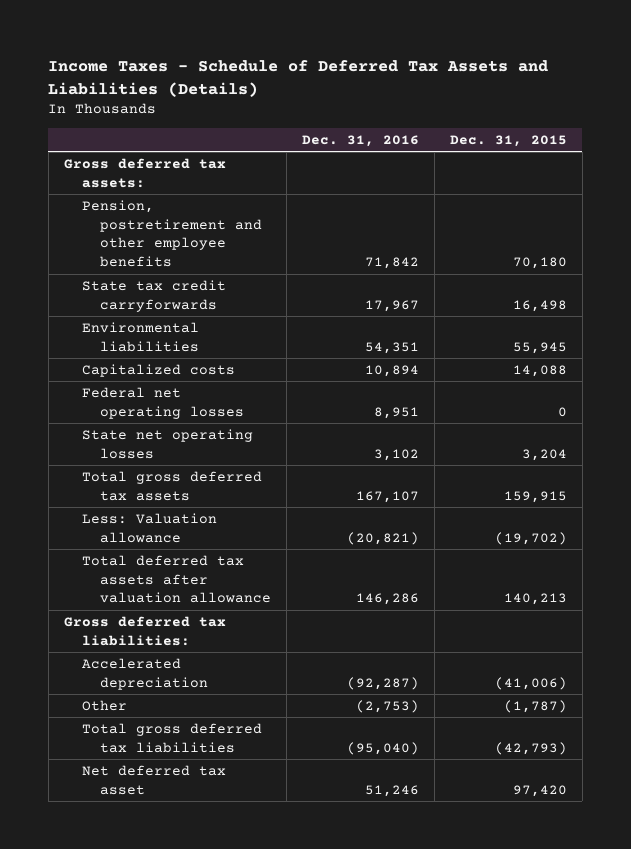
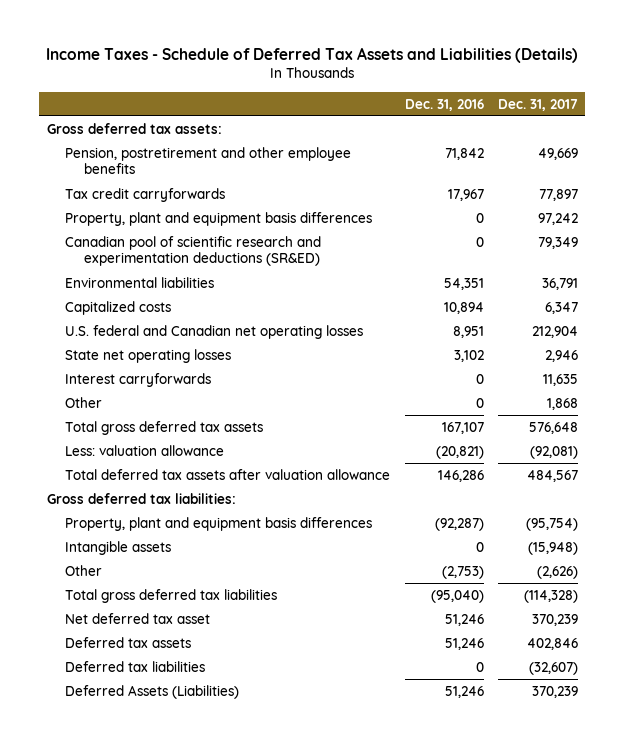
[449,134,567,147] Dec. 31, 2015 -> none
none -> [497,98,578,111] Dec. 31, 2017
[81,279,226,312] State tax credit carryforwards -> [65,187,226,202] Tax credit carryforwards
none -> [65,211,373,226] Property, plant and equipment basis differences
none -> [65,235,322,267] Canadian pool of scientific research and experimentation deductions (SR&ED)
[81,386,244,419] Federal net operating losses -> [65,324,364,339] U.S. federal and Canadian net operating losses
none -> [65,372,212,387] Interest carryforwards
none -> [65,396,103,408] Other
[81,512,217,543] Less: Valuation allowance -> [65,444,225,456] Less: valuation allowance
[81,657,208,690] Accelerated depreciation -> [65,516,373,531] Property, plant and equipment basis differences
none -> [65,540,172,555] Intangible assets
none -> [65,636,192,648] Deferred tax assets
none -> [65,660,206,672] Deferred tax liabilities
none -> [65,684,240,699] Deferred Assets (Liabilities)

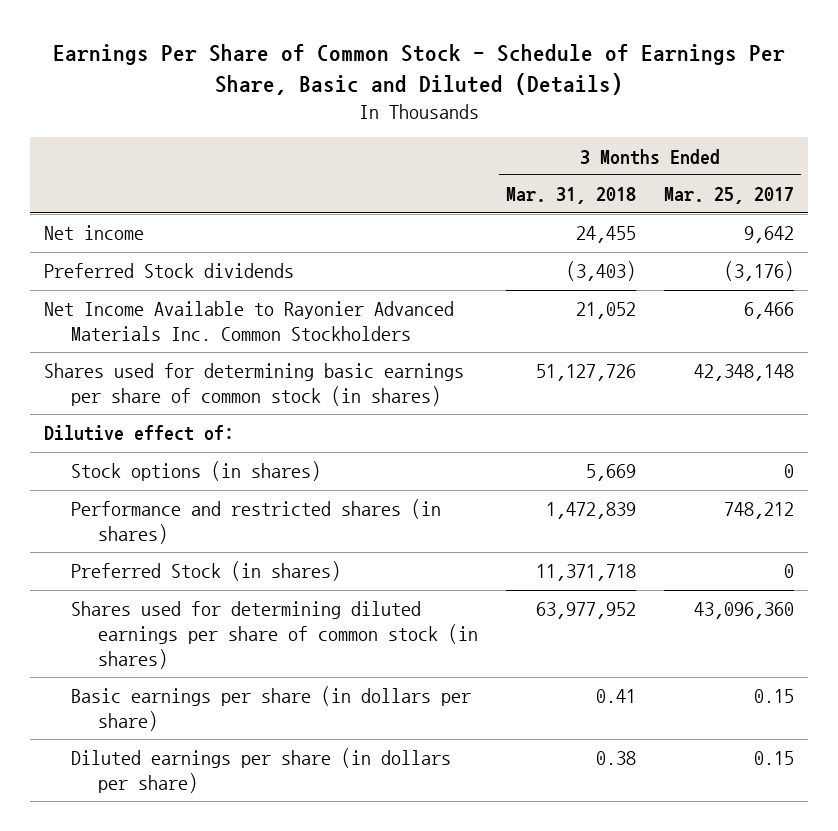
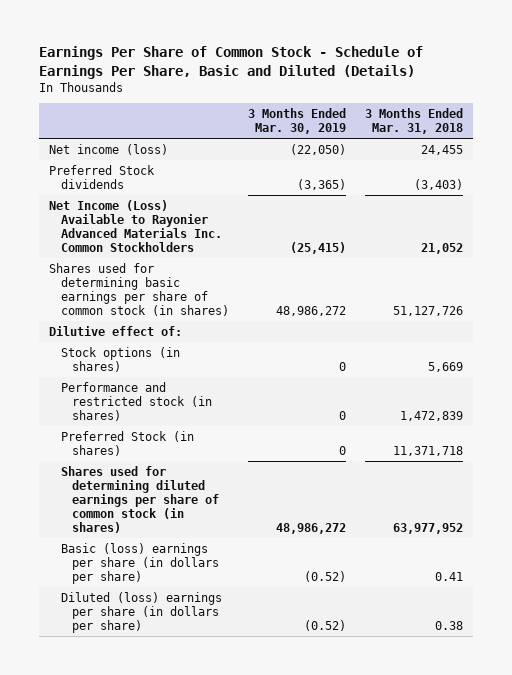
[663,187,794,205] Mar. 25, 2017 -> none
none -> [248,108,347,135] 3 Months Ended Mar. 30, 2019
[43,225,144,241] Net income -> [48,143,168,155] Net income (loss)
[43,301,454,341] Net Income Available to Rayonier Advanced Materials Inc. Common Stockholders -> [48,199,222,252] Net Income (Loss) Available to Rayonier Advanced Materials Inc. Common Stockholders
[70,499,441,544] Performance and restricted shares (in shares) -> [60,381,213,421] Performance and restricted stock (in shares)
[70,686,471,731] Basic earnings per share (in dollars per share) -> [60,542,220,584] Basic (loss) earnings per share (in dollars per share)
[70,748,451,793] Diluted earnings per share (in dollars per share) -> [60,591,222,633] Diluted (loss) earnings per share (in dollars per share)

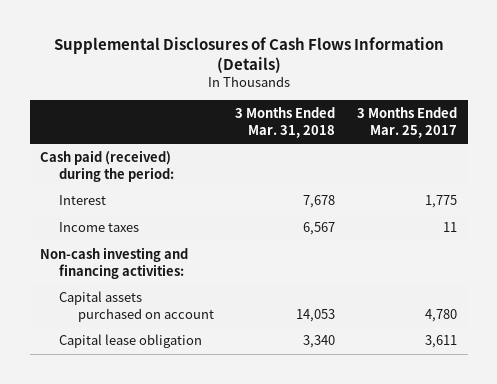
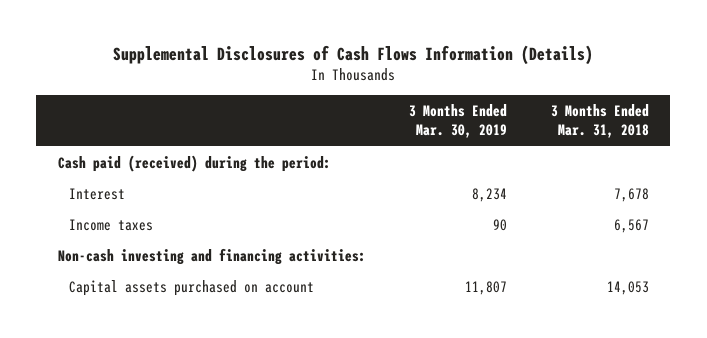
[356,107,457,138] 3 Months Ended Mar. 25, 2017 -> none
none -> [409,104,508,139] 3 Months Ended Mar. 30, 2019
[59,334,203,349] Capital lease obligation -> none

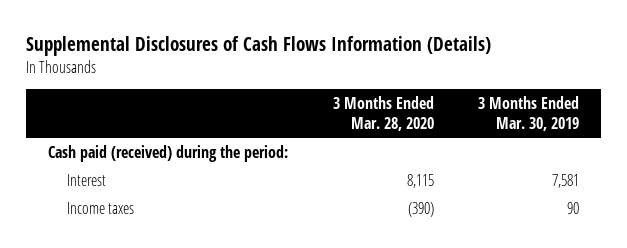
[550,104,649,139] 3 Months Ended Mar. 31, 2018 -> none
none -> [332,95,434,132] 3 Months Ended Mar. 28, 2020
[472,187,508,202] 8,234 -> [552,173,580,188] 7,581
[58,247,367,265] Non-cash investing and financing activities: -> none
[68,279,314,296] Capital assets purchased on account -> none

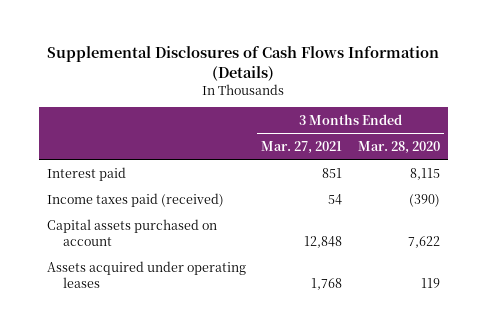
[478,95,580,132] 3 Months Ended Mar. 30, 2019 -> none
none -> [261,141,343,155] Mar. 27, 2021
[48,144,289,162] Cash paid (received) during the period: -> none
[67,173,107,186] Interest -> [46,166,126,181] Interest paid
[67,201,135,214] Income taxes -> [46,192,224,207] Income taxes paid (received)
none -> [46,218,217,246] Capital assets purchased on account
none -> [46,260,246,288] Assets acquired under operating leases

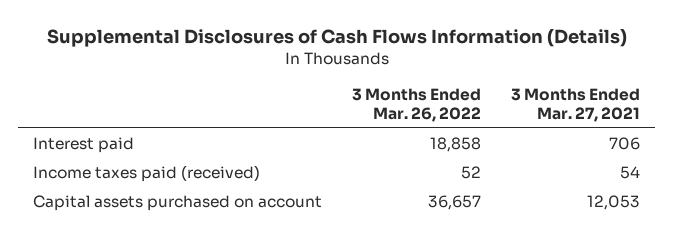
[358,141,441,155] Mar. 28, 2020 -> none
none -> [352,88,482,122] 3 Months Ended Mar. 26, 2022
[322,167,343,178] 851 -> [608,137,640,151] 706
[46,260,246,288] Assets acquired under operating leases -> none
[304,235,343,248] 12,848 -> [586,195,640,211] 12,053

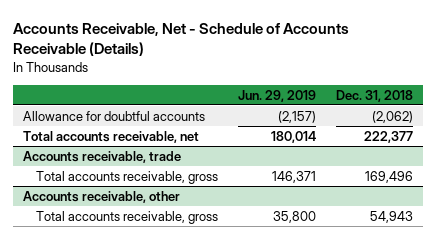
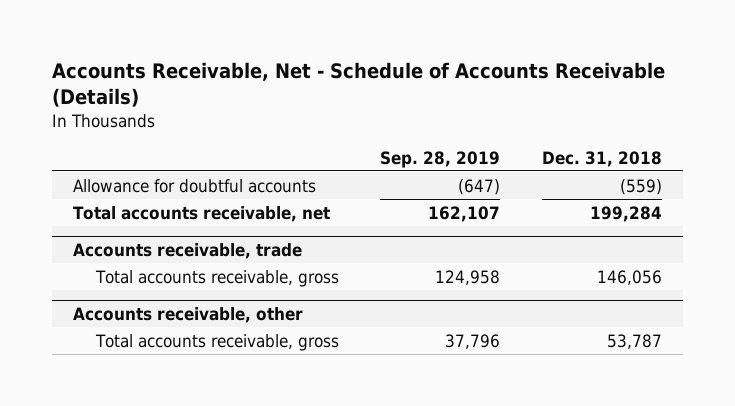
[238,89,317,102] Jun. 29, 2019 -> none
none -> [380,150,501,168] Sep. 28, 2019
[372,110,414,123] (2,062) -> [619,178,662,195] (559)
[364,130,414,143] 222,377 -> [589,205,662,222] 199,284
[365,170,414,183] 169,496 -> [596,269,662,285] 146,056
[370,210,414,223] 54,943 -> [606,333,662,349] 53,787

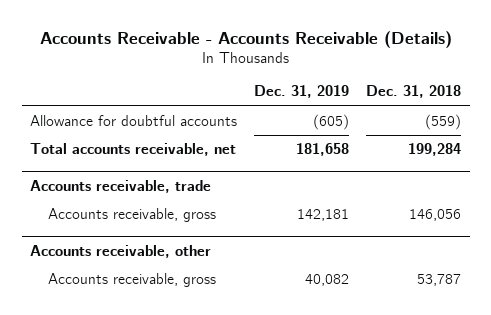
[52,62,666,108] Accounts Receivable, Net - Schedule of Accounts Receivable (Details) -> [39,30,452,48] Accounts Receivable - Accounts Receivable (Details)
[380,150,501,168] Sep. 28, 2019 -> none
none -> [254,85,350,99] Dec. 31, 2019
[94,269,339,287] Total accounts receivable, gross -> [47,208,216,223] Accounts receivable, gross
[94,333,339,351] Total accounts receivable, gross -> [47,273,216,288] Accounts receivable, gross

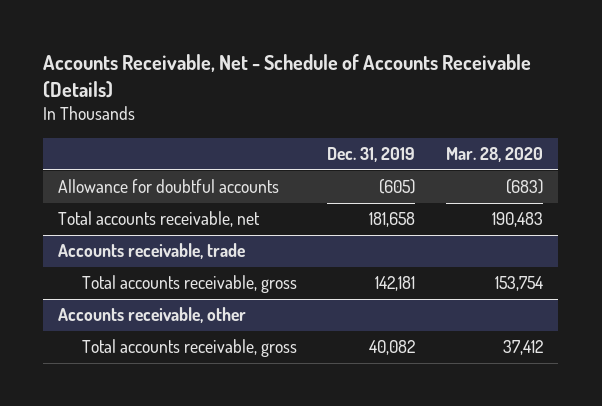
[39,30,452,48] Accounts Receivable - Accounts Receivable (Details) -> [43,54,532,98] Accounts Receivable, Net - Schedule of Accounts Receivable (Details)
[366,85,462,99] Dec. 31, 2018 -> none
none -> [446,147,544,163] Mar. 28, 2020
[47,208,216,223] Accounts receivable, gross -> [81,275,297,294] Total accounts receivable, gross
[47,273,216,288] Accounts receivable, gross -> [81,339,297,358] Total accounts receivable, gross

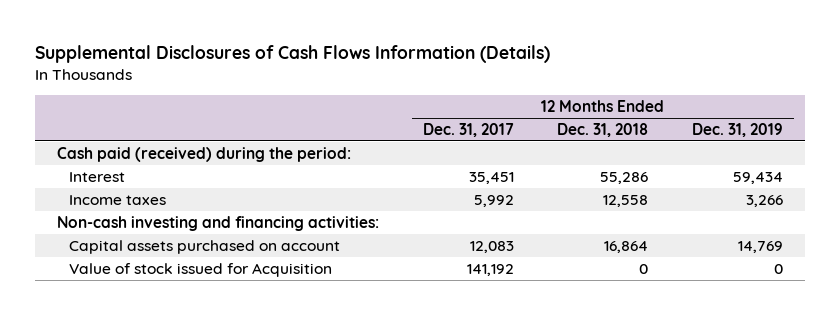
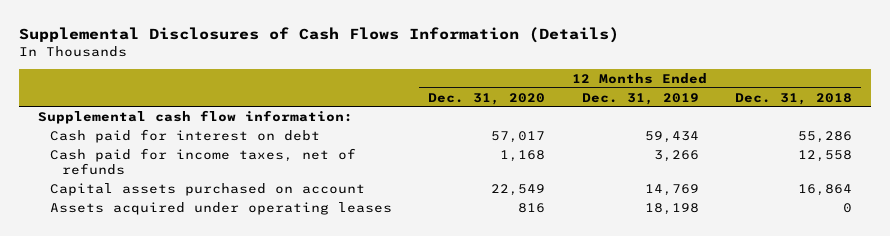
[422,122,514,137] Dec. 31, 2017 -> none
none -> [428,92,546,105] Dec. 31, 2020
[57,215,380,231] Non-cash investing and financing activities: -> none
[57,146,352,162] Cash paid (received) during the period: -> [37,109,353,124] Supplemental cash flow information:
[68,171,125,182] Interest -> [49,128,320,143] Cash paid for interest on debt
[68,194,166,205] Income taxes -> [49,147,356,175] Cash paid for income taxes, net of refunds
[68,262,332,277] Value of stock issued for Acquisition -> none
none -> [49,201,392,215] Assets acquired under operating leases

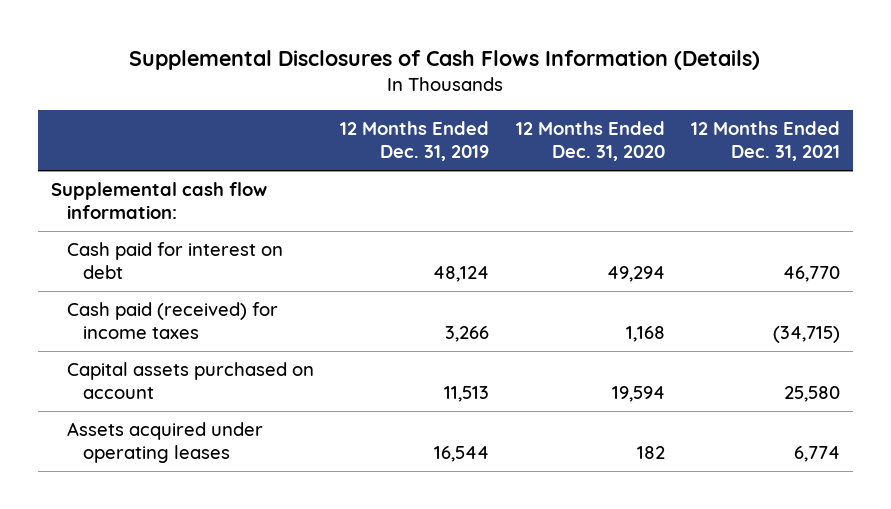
[735,92,853,105] Dec. 31, 2018 -> none
none -> [691,121,841,161] 12 Months Ended Dec. 31, 2021
[491,130,546,143] 57,017 -> [606,266,665,283] 49,294
[644,130,699,143] 59,434 -> [433,266,490,283] 48,124
[49,147,356,175] Cash paid for income taxes, net of refunds -> [67,302,279,340] Cash paid (received) for income taxes
[491,183,546,196] 22,549 -> [611,386,665,403] 19,594
[644,183,699,196] 14,769 -> [444,386,490,403] 11,513
[518,202,546,213] 816 -> [636,446,665,460] 182
[644,202,699,215] 18,198 -> [434,446,490,463] 16,544

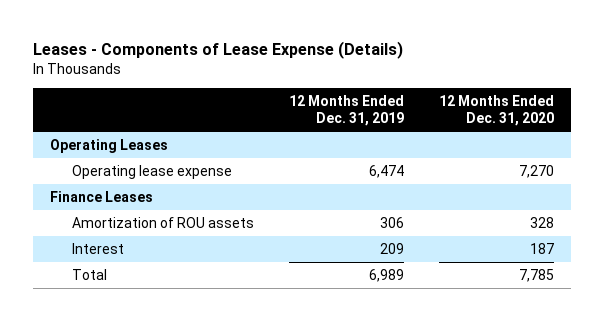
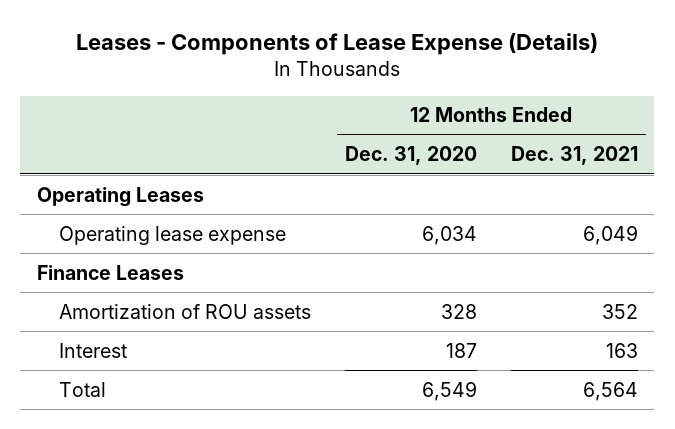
[288,94,404,127] 12 Months Ended Dec. 31, 2019 -> none
none -> [510,146,638,166] Dec. 31, 2021
[518,165,554,179] 7,270 -> [421,225,477,245] 6,034
[518,269,554,283] 7,785 -> [421,380,477,401] 6,549

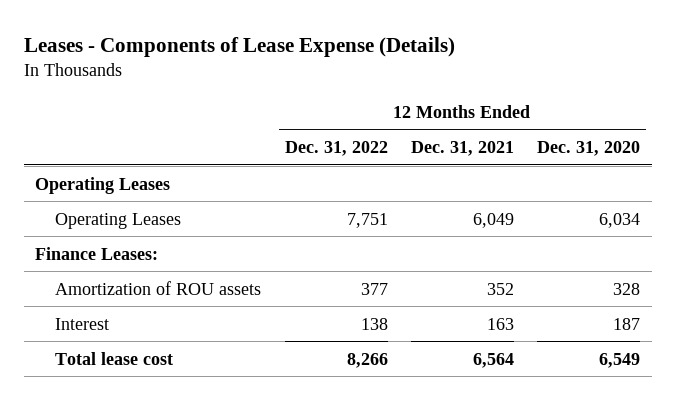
none -> [284,141,388,157] Dec. 31, 2022
[59,225,287,245] Operating lease expense -> [55,212,182,229] Operating Leases
[37,264,185,280] Finance Leases -> [35,246,159,260] Finance Leases:
[59,381,107,397] Total -> [55,351,174,365] Total lease cost

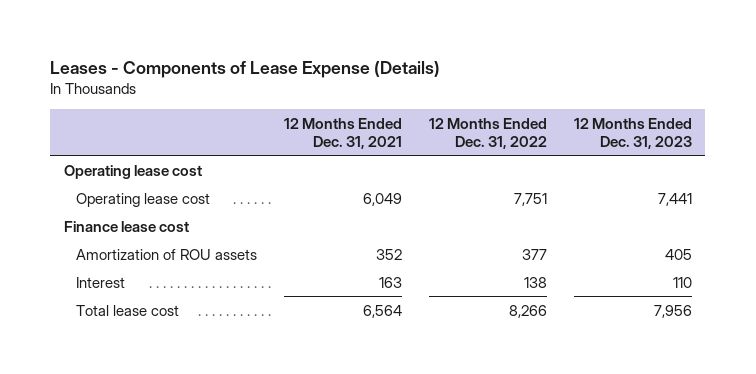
[537,141,641,157] Dec. 31, 2020 -> none
none -> [573,117,692,149] 12 Months Ended Dec. 31, 2023
[35,176,171,194] Operating Leases -> [63,164,202,179] Operating lease cost
[55,212,182,229] Operating Leases -> [76,192,211,207] Operating lease cost
[35,246,159,260] Finance Leases: -> [63,220,189,232] Finance lease cost

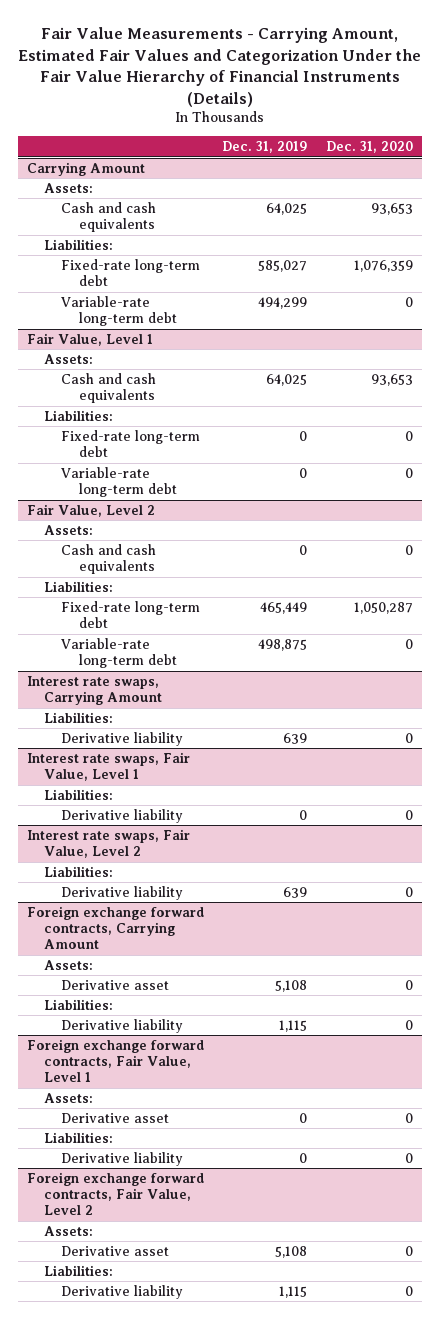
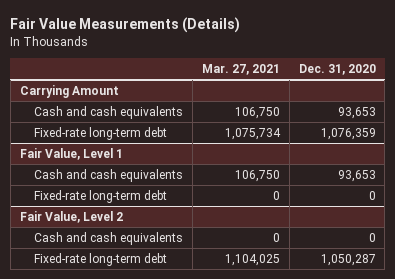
[17,27,421,107] Fair Value Measurements - Carrying Amount, Estimated Fair Values and Categorization Under the Fair Value Hierarchy of Financial Instruments (Details) -> [10,17,241,34] Fair Value Measurements (Details)
[222,141,308,154] Dec. 31, 2019 -> none
none -> [201,63,280,75] Mar. 27, 2021
[44,182,94,193] Assets: -> none
[44,238,114,250] Liabilities: -> none
[61,295,177,327] Variable-rate long-term debt -> none
[44,353,94,364] Assets: -> none
[44,409,114,421] Liabilities: -> none
[61,466,177,498] Variable-rate long-term debt -> none
[44,524,94,535] Assets: -> none
[44,580,114,592] Liabilities: -> none
[61,637,177,669] Variable-rate long-term debt -> none
[26,675,163,706] Interest rate swaps, Carrying Amount -> none
[44,711,114,723] Liabilities: -> none
[61,731,184,746] Derivative liability -> none
[26,751,190,782] Interest rate swaps, Fair Value, Level 1 -> none
[44,788,114,800] Liabilities: -> none
[61,808,184,823] Derivative liability -> none
[26,828,190,859] Interest rate swaps, Fair Value, Level 2 -> none
[44,865,114,877] Liabilities: -> none
[61,885,184,900] Derivative liability -> none
[26,905,204,950] Foreign exchange forward contracts, Carrying Amount -> none
[44,959,94,970] Assets: -> none
[61,979,170,990] Derivative asset -> none
[44,998,114,1010] Liabilities: -> none
[61,1018,184,1033] Derivative liability -> none
[26,1038,204,1083] Foreign exchange forward contracts, Fair Value, Level 1 -> none
[44,1092,94,1103] Assets: -> none
[61,1112,170,1123] Derivative asset -> none
[44,1131,114,1143] Liabilities: -> none
[61,1151,184,1166] Derivative liability -> none
[26,1171,204,1216] Foreign exchange forward contracts, Fair Value, Level 2 -> none
[44,1225,94,1236] Assets: -> none
[61,1245,170,1256] Derivative asset -> none
[44,1264,114,1276] Liabilities: -> none
[61,1284,184,1299] Derivative liability -> none

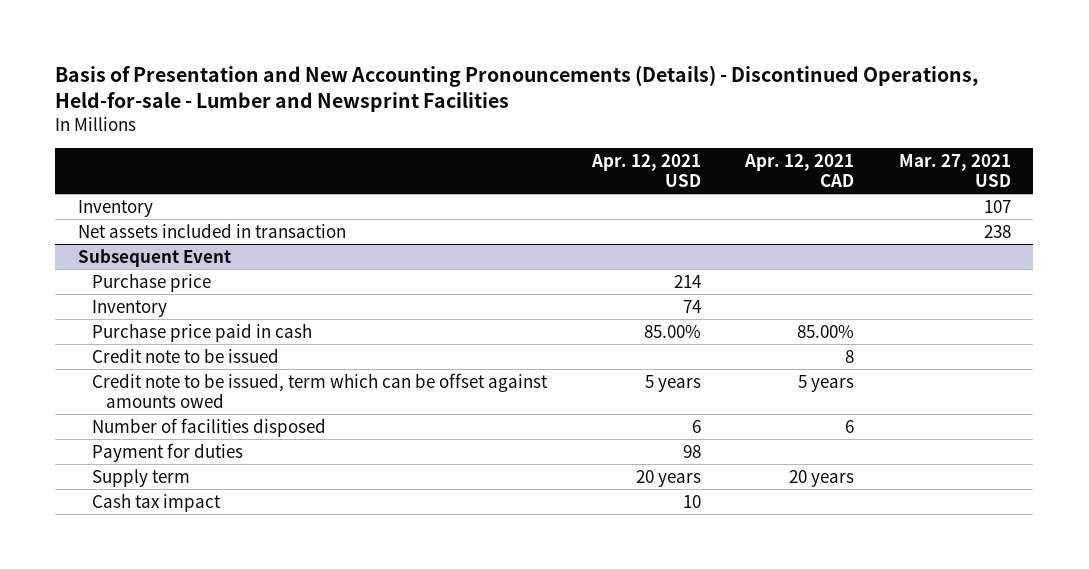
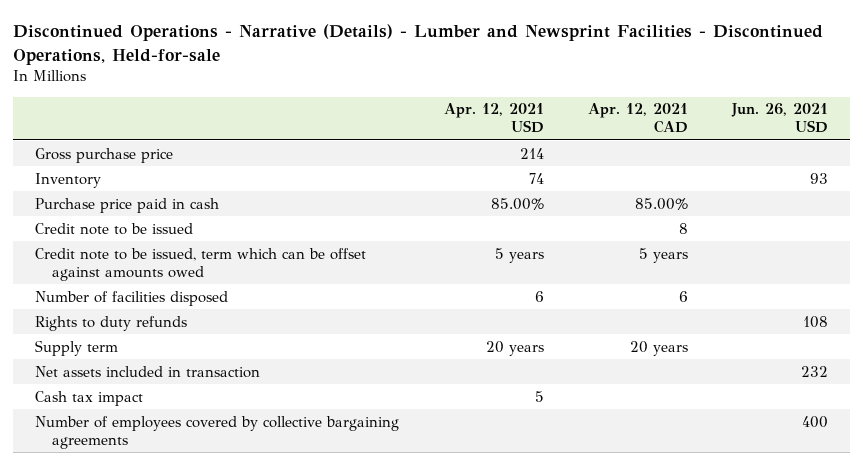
[55,64,979,113] Basis of Presentation and New Accounting Pronouncements (Details) - Discontinued Operations, Held-for-sale - Lumber and Newsprint Facilities -> [13,24,824,65] Discontinued Operations - Narrative (Details) - Lumber and Newsprint Facilities - Discontinued Operations, Held-for-sale
[898,153,1011,187] Mar. 27, 2021 USD -> none
none -> [730,103,828,134] Jun. 26, 2021 USD
[77,199,153,217] Inventory -> none
[77,248,231,267] Subsequent Event -> none
[91,272,211,292] Purchase price -> [35,147,174,163] Gross purchase price
[91,442,243,462] Payment for duties -> none
none -> [35,315,188,331] Rights to duty refunds
[77,222,346,238] Net assets included in transaction -> [35,365,261,378] Net assets included in transaction
[682,494,701,508] 10 -> [534,390,544,402] 5
none -> [35,415,400,449] Number of employees covered by collective bargaining agreements

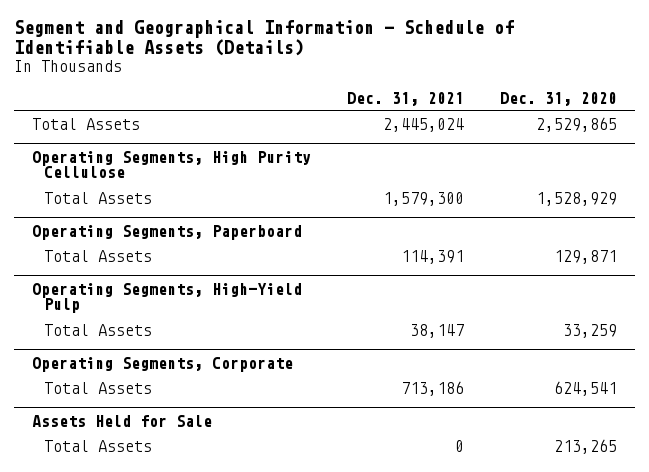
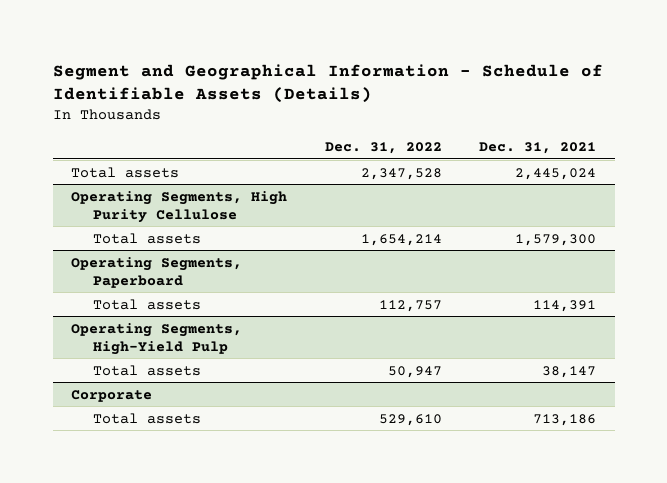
[500,91,618,106] Dec. 31, 2020 -> none
none -> [324,142,442,155] Dec. 31, 2022
[31,117,140,130] Total Assets -> [71,166,180,178] Total assets
[44,191,153,204] Total Assets -> [93,232,202,244] Total assets
[44,249,153,262] Total Assets -> [93,298,202,310] Total assets
[31,356,293,372] Operating Segments, Corporate -> none
[31,414,212,427] Assets Held for Sale -> none
[44,439,153,452] Total Assets -> none
[44,323,153,336] Total Assets -> [93,364,202,376] Total assets
none -> [71,389,153,402] Corporate
[44,381,153,394] Total Assets -> [93,412,202,424] Total assets

